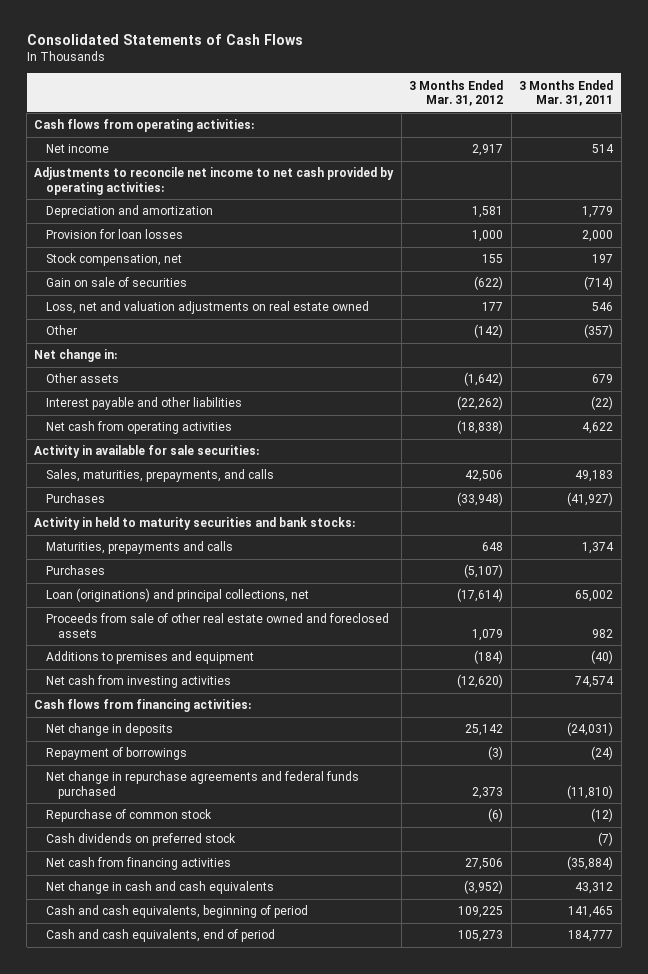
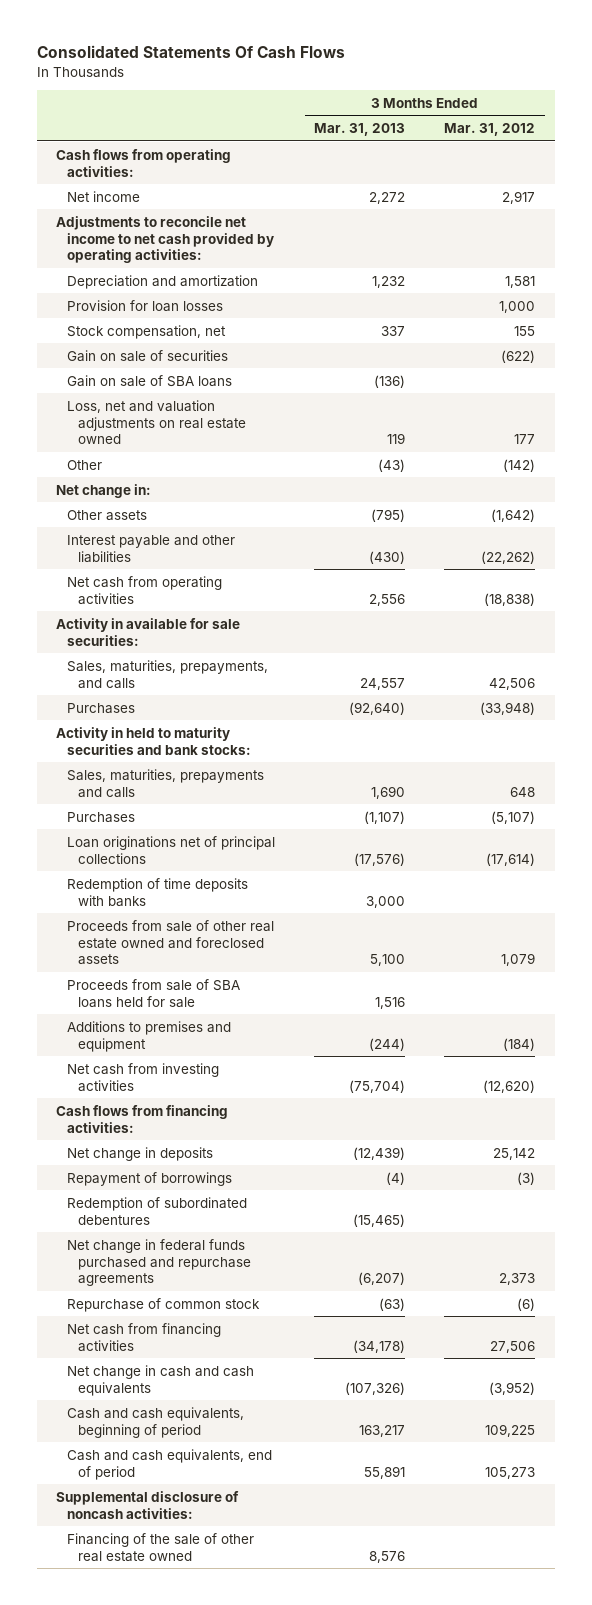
[26,34,303,46] Consolidated Statements of Cash Flows -> [37,45,346,59] Consolidated Statements Of Cash Flows
[519,79,614,106] 3 Months Ended Mar. 31, 2011 -> none
none -> [314,123,406,137] Mar. 31, 2013
none -> [67,374,233,387] Gain on sale of SBA loans
[46,541,234,555] Maturities, prepayments and calls -> [67,768,265,798] Sales, maturities, prepayments and calls
[46,588,310,603] Loan (originations) and principal collections, net -> [67,835,276,864] Loan originations net of principal collections
none -> [67,877,249,907] Redemption of time deposits with banks
none -> [67,978,241,1008] Proceeds from sale of SBA loans held for sale
none -> [67,1196,248,1225] Redemption of subordinated debentures
[46,771,360,799] Net change in repurchase agreements and federal funds purchased -> [67,1238,252,1287] Net change in federal funds purchased and repurchase agreements
[46,833,237,847] Cash dividends on preferred stock -> none
none -> [56,1490,240,1519] Supplemental disclosure of noncash activities:
none -> [67,1532,255,1562] Financing of the sale of other real estate owned

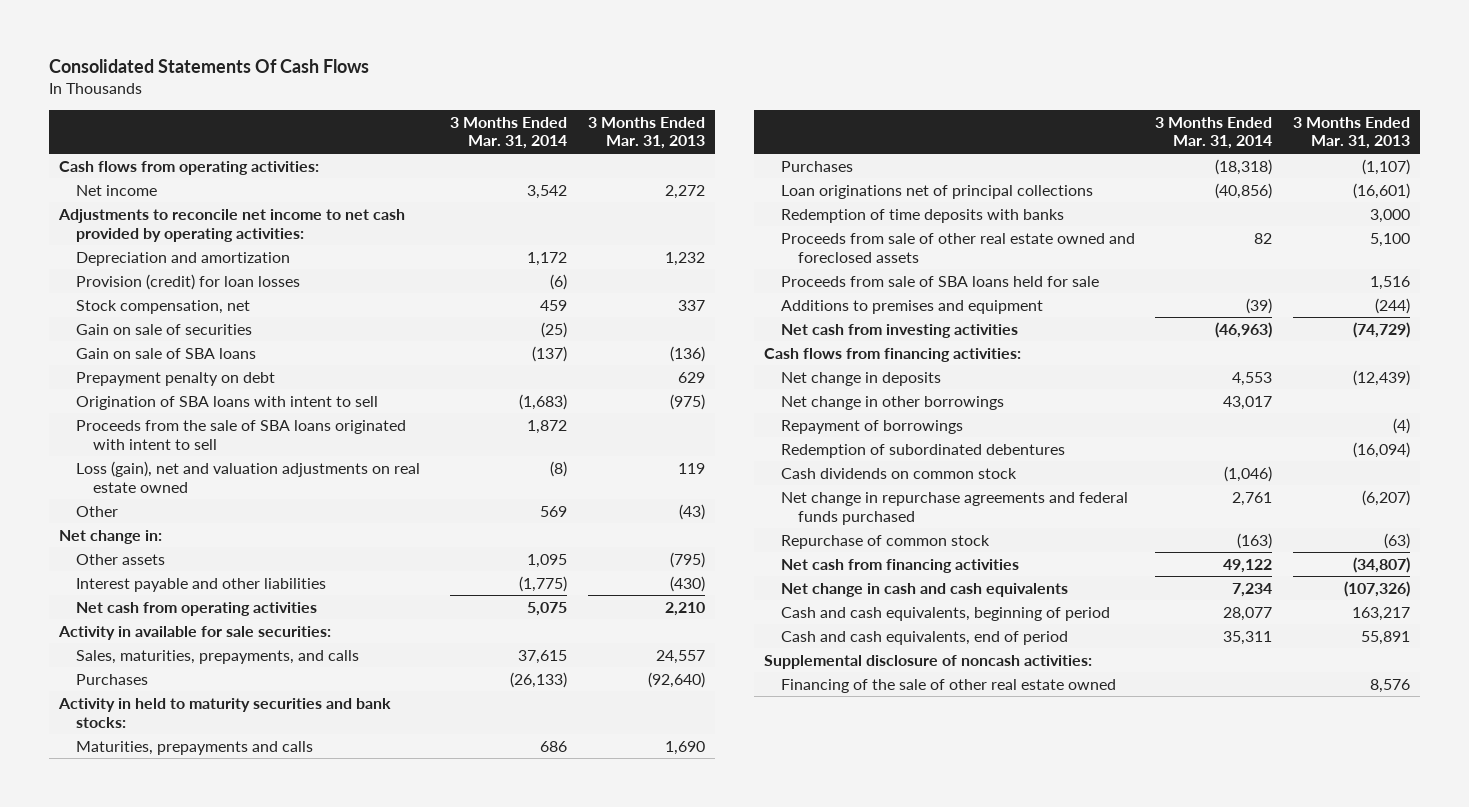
[444,123,536,137] Mar. 31, 2012 -> none
none -> [450,116,568,150] 3 Months Ended Mar. 31, 2014
[67,299,224,312] Provision for loan losses -> [76,273,301,290] Provision (credit) for loan losses
none -> [76,371,276,386] Prepayment penalty on debt
none -> [76,395,379,410] Origination of SBA loans with intent to sell
none -> [76,419,407,450] Proceeds from the sale of SBA loans originated with intent to sell
[67,399,247,445] Loss, net and valuation adjustments on real estate owned -> [76,460,421,493] Loss (gain), net and valuation adjustments on real estate owned
[369,593,406,606] 2,556 -> [664,601,705,616] 2,210
[67,768,265,798] Sales, maturities, prepayments and calls -> [76,740,314,755] Maturities, prepayments and calls
[354,852,406,866] (17,576) -> [1352,182,1410,199] (16,601)
[349,1079,406,1093] (75,704) -> [1352,321,1410,338] (74,729)
none -> [780,395,1004,410] Net change in other borrowings
[353,1213,406,1227] (15,465) -> [1352,441,1410,458] (16,094)
none -> [780,467,1017,479] Cash dividends on common stock
[67,1238,252,1287] Net change in federal funds purchased and repurchase agreements -> [780,491,1128,525] Net change in repurchase agreements and federal funds purchased
[353,1339,406,1353] (34,178) -> [1352,556,1410,573] (34,807)

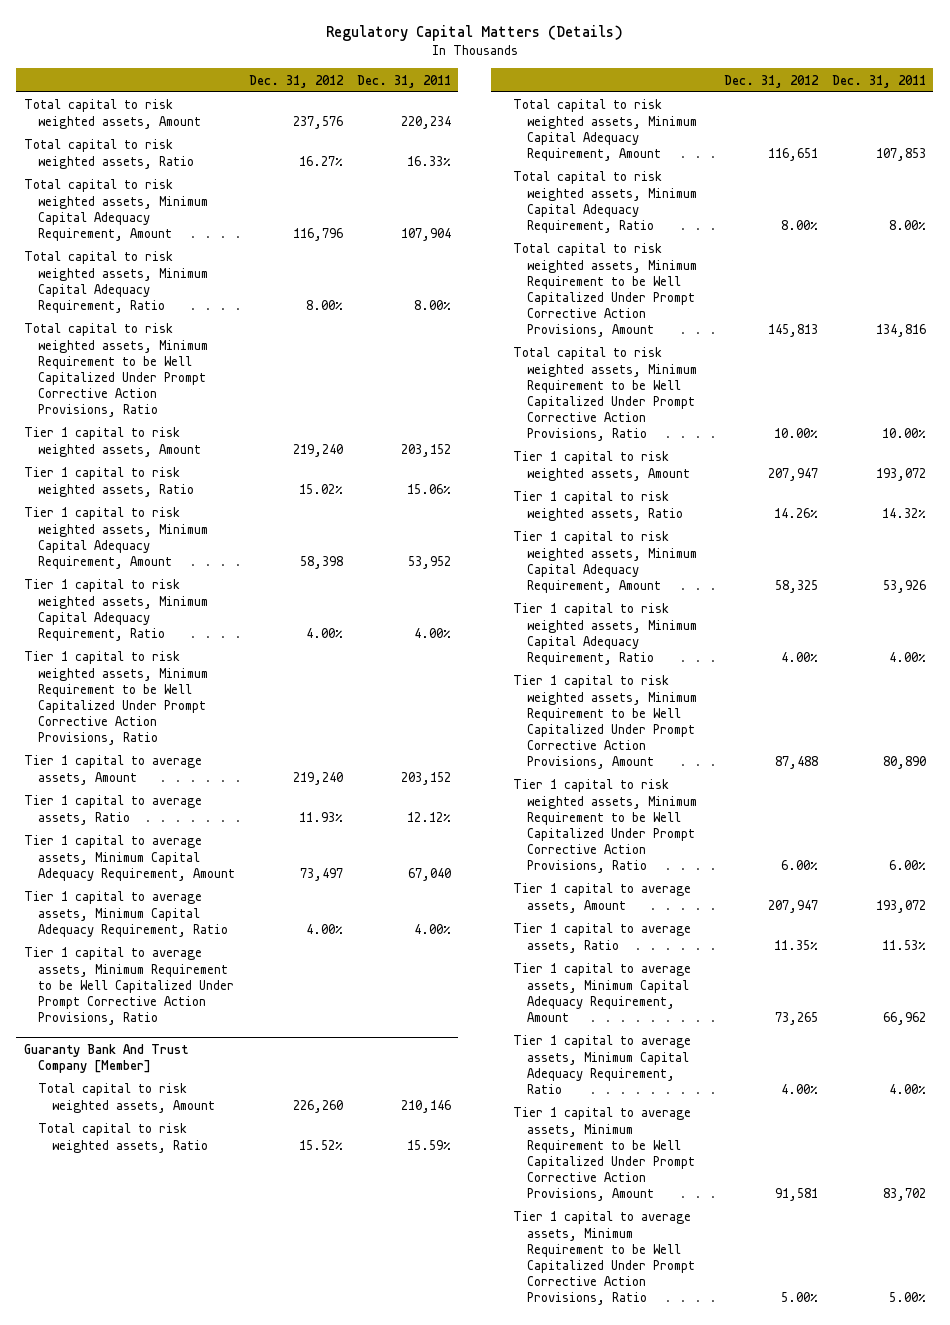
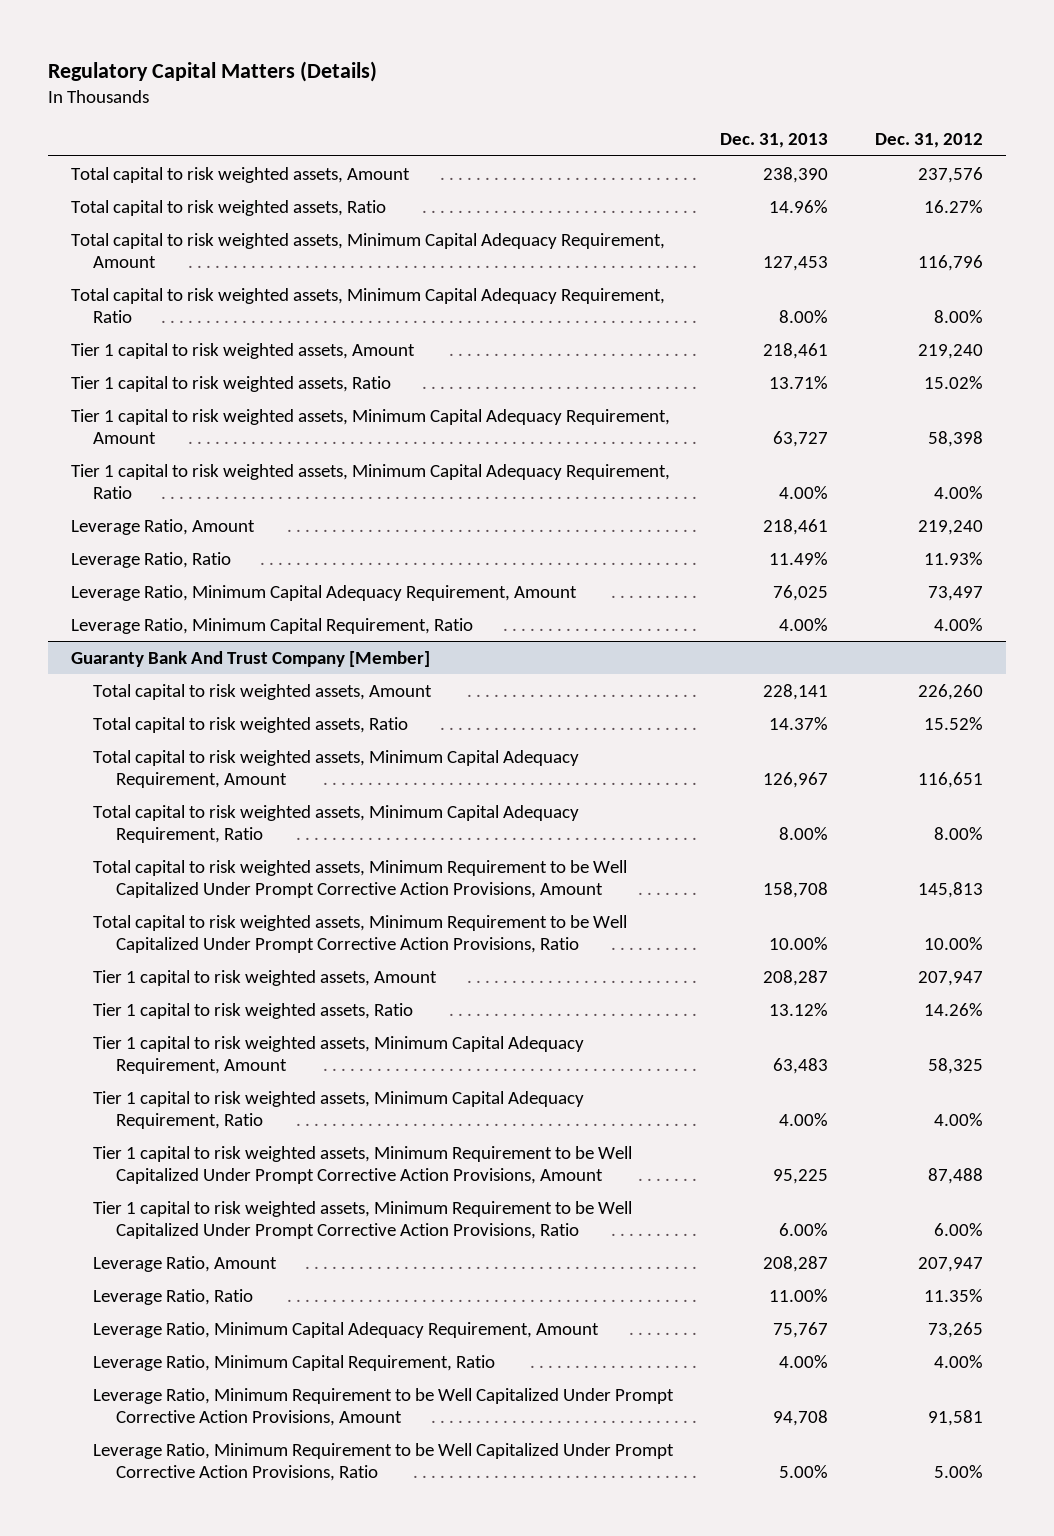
[357,74,452,88] Dec. 31, 2011 -> none
none -> [720,133,829,149] Dec. 31, 2013
[23,323,208,418] Total capital to risk weighted assets, Minimum Requirement to be Well Capitalized Under Prompt Corrective Action Provisions, Ratio -> none
[23,651,208,746] Tier 1 capital to risk weighted assets, Minimum Requirement to be Well Capitalized Under Prompt Corrective Action Provisions, Ratio -> none
[23,947,234,1025] Tier 1 capital to average assets, Minimum Requirement to be Well Capitalized Under Prompt Corrective Action Provisions, Ratio -> none
[23,755,202,785] Tier 1 capital to average assets, Amount -> [71,518,256,535] Leverage Ratio, Amount
[23,795,202,825] Tier 1 capital to average assets, Ratio -> [71,551,232,568] Leverage Ratio, Ratio
[23,835,235,881] Tier 1 capital to average assets, Minimum Capital Adequacy Requirement, Amount -> [71,584,578,601] Leverage Ratio, Minimum Capital Adequacy Requirement, Amount
[23,891,228,937] Tier 1 capital to average assets, Minimum Capital Adequacy Requirement, Ratio -> [71,617,474,634] Leverage Ratio, Minimum Capital Requirement, Ratio
[512,883,691,913] Tier 1 capital to average assets, Amount -> [93,1255,278,1272] Leverage Ratio, Amount
[512,923,691,953] Tier 1 capital to average assets, Ratio -> [93,1288,254,1305] Leverage Ratio, Ratio
[512,963,691,1022] Tier 1 capital to average assets, Minimum Capital Adequacy Requirement, Amount -> [93,1321,600,1338] Leverage Ratio, Minimum Capital Adequacy Requirement, Amount
[512,1035,691,1094] Tier 1 capital to average assets, Minimum Capital Adequacy Requirement, Ratio -> [93,1354,496,1371] Leverage Ratio, Minimum Capital Requirement, Ratio
[512,1107,696,1202] Tier 1 capital to average assets, Minimum Requirement to be Well Capitalized Under Prompt Corrective Action Provisions, Amount -> [93,1387,675,1427] Leverage Ratio, Minimum Requirement to be Well Capitalized Under Prompt Corrective Action Provisions, Amount
[512,1211,696,1306] Tier 1 capital to average assets, Minimum Requirement to be Well Capitalized Under Prompt Corrective Action Provisions, Ratio -> [93,1442,675,1482] Leverage Ratio, Minimum Requirement to be Well Capitalized Under Prompt Corrective Action Provisions, Ratio

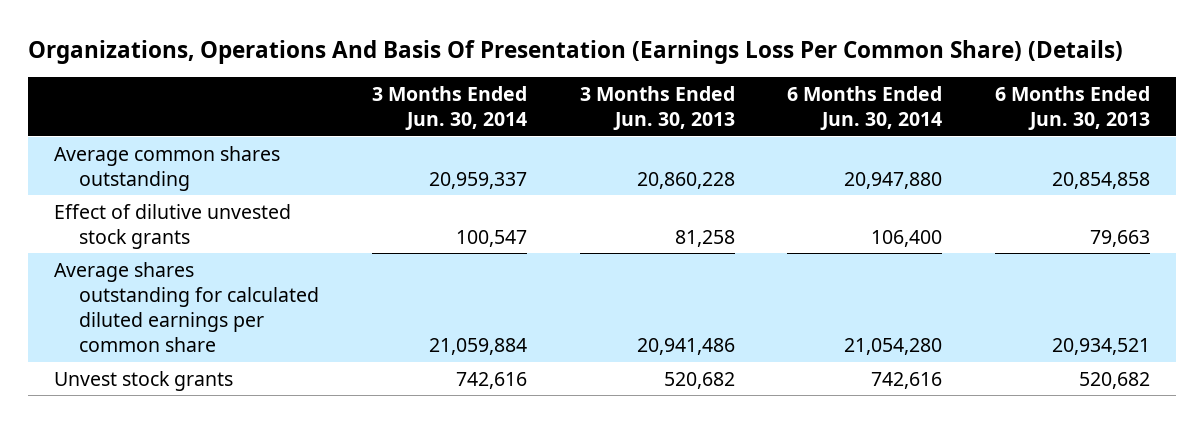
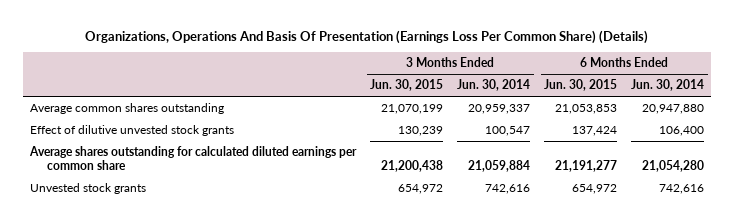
[579,86,735,131] 3 Months Ended Jun. 30, 2013 -> none
[994,86,1150,131] 6 Months Ended Jun. 30, 2013 -> none
none -> [370,79,444,92] Jun. 30, 2015
none -> [544,79,618,92] Jun. 30, 2015
[54,370,234,391] Unvest stock grants -> [30,183,147,195] Unvested stock grants

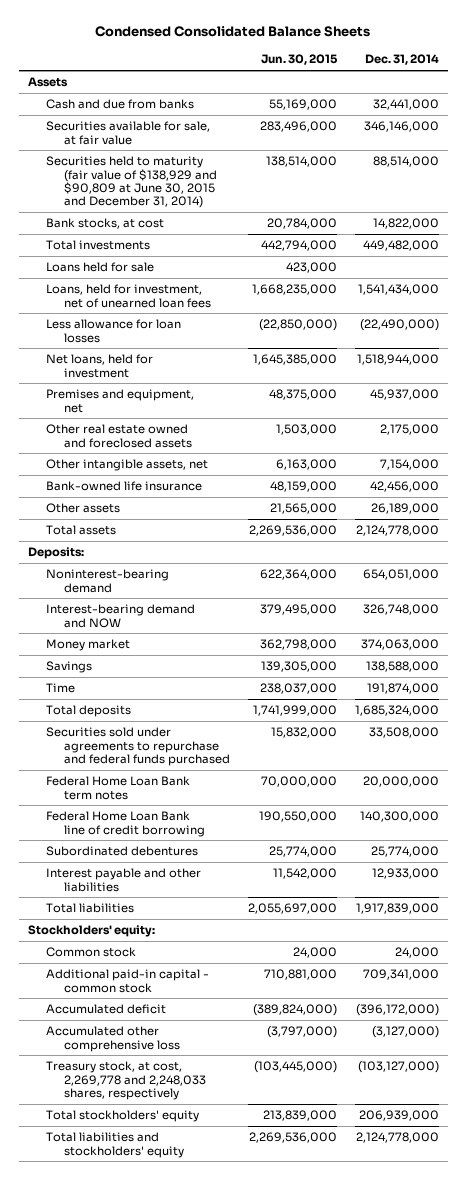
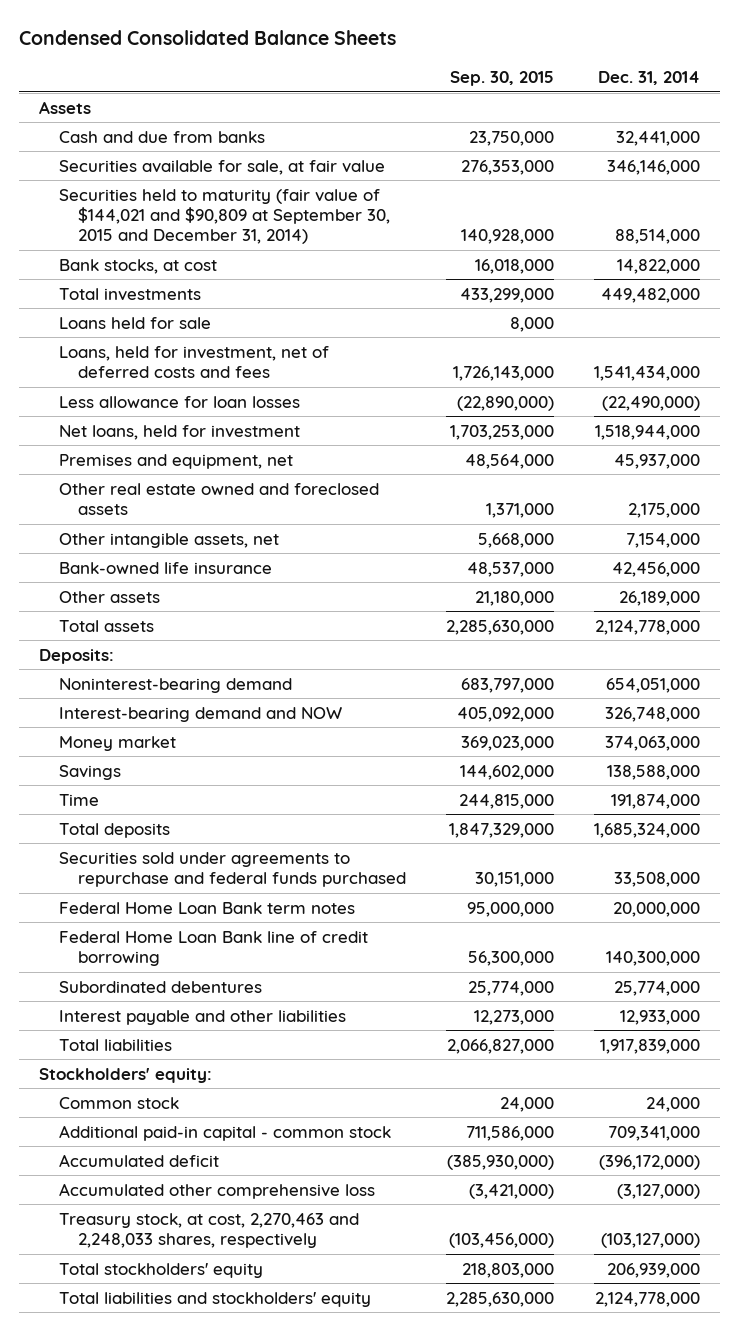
[260,54,338,66] Jun. 30, 2015 -> none
none -> [449,70,554,86] Sep. 30, 2015
[45,156,217,209] Securities held to maturity (fair value of $138,929 and $90,809 at June 30, 2015 and December 31, 2014) -> [58,188,391,245] Securities held to maturity (fair value of $144,021 and $90,809 at September 30, 2015 and December 31, 2014)
[45,284,211,308] Loans, held for investment, net of unearned loan fees -> [58,345,329,378] Loans, held for investment, net of deferred costs and fees
[45,1061,206,1100] Treasury stock, at cost, 2,269,778 and 2,248,033 shares, respectively -> [58,1212,359,1248] Treasury stock, at cost, 2,270,463 and 2,248,033 shares, respectively

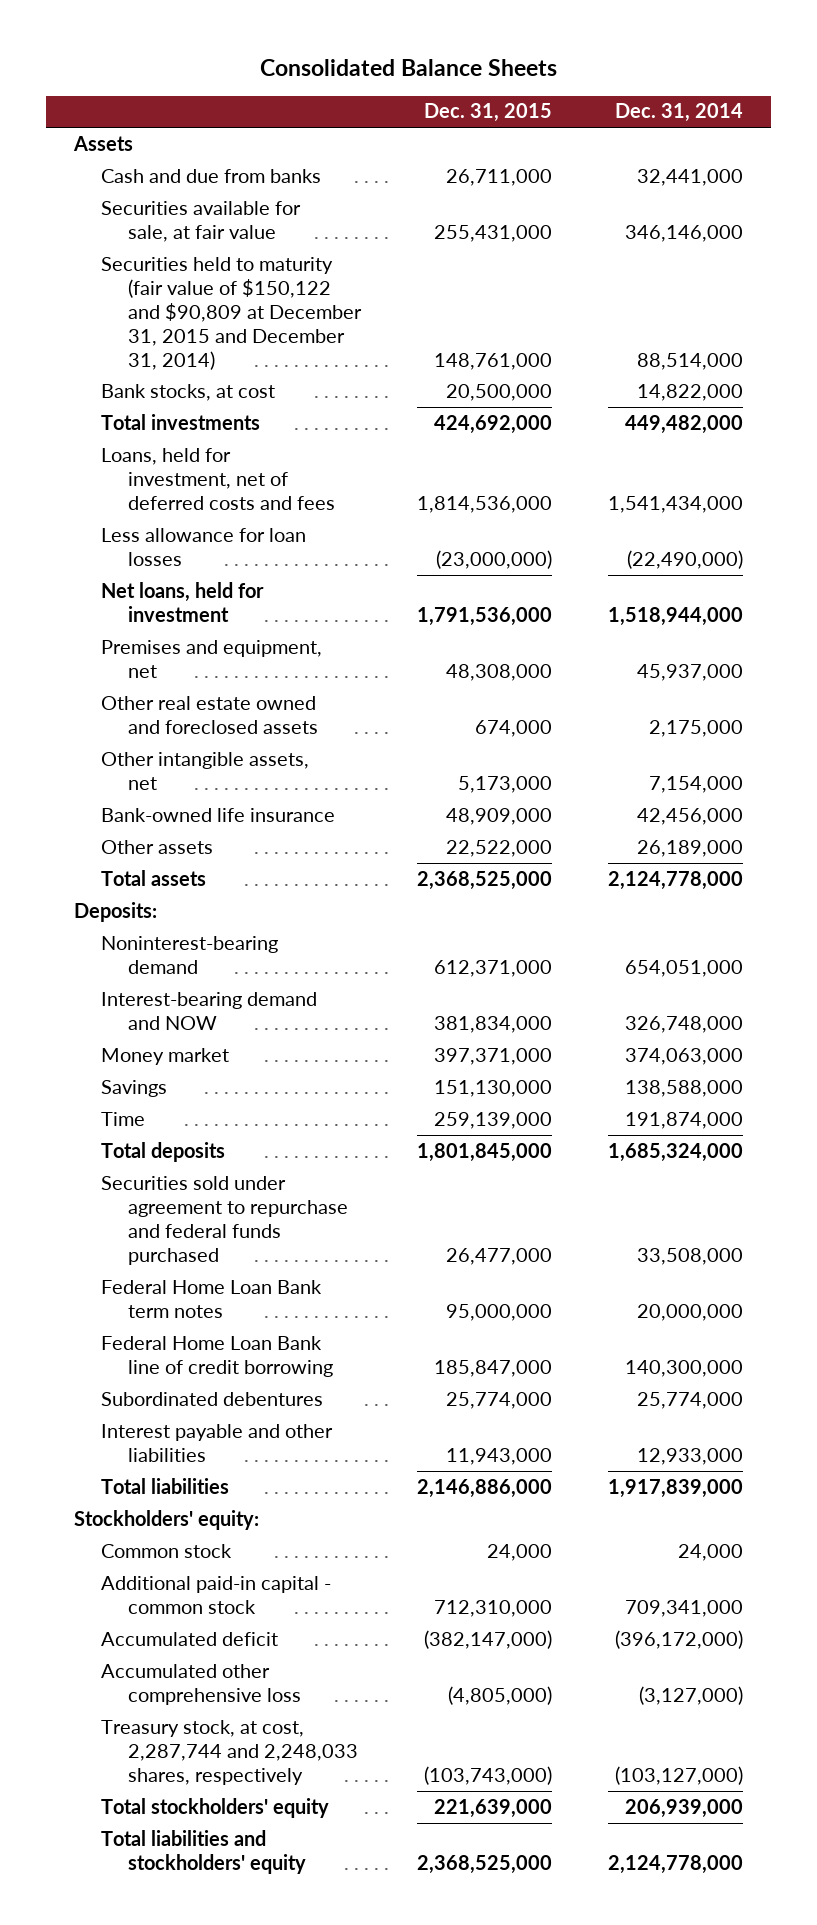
[19,30,397,46] Condensed Consolidated Balance Sheets -> [259,59,557,77] Consolidated Balance Sheets
[449,70,554,86] Sep. 30, 2015 -> none
none -> [424,103,553,123] Dec. 31, 2015
[58,188,391,245] Securities held to maturity (fair value of $144,021 and $90,809 at September 30, 2015 and December 31, 2014) -> [100,256,362,370] Securities held to maturity (fair value of $150,122 and $90,809 at December 31, 2015 and December 31, 2014)
[58,316,211,329] Loans held for sale -> none
[58,851,407,887] Securities sold under agreements to repurchase and federal funds purchased -> [100,1175,348,1265] Securities sold under agreement to repurchase and federal funds purchased
[58,1212,359,1248] Treasury stock, at cost, 2,270,463 and 2,248,033 shares, respectively -> [100,1719,358,1785] Treasury stock, at cost, 2,287,744 and 2,248,033 shares, respectively

